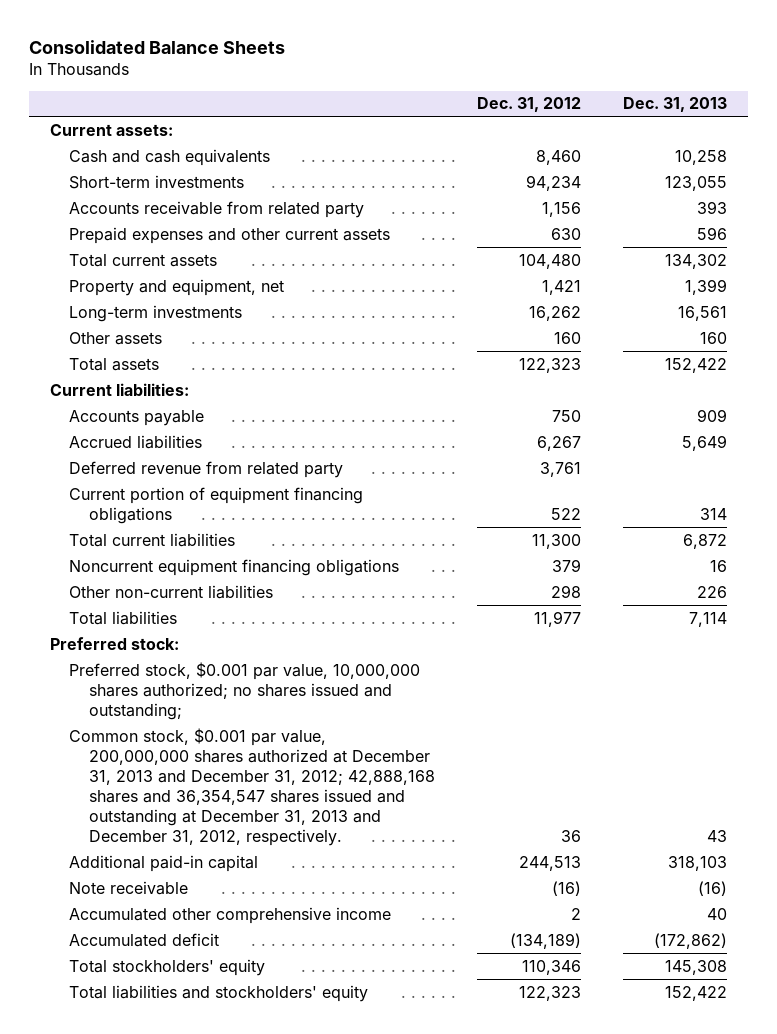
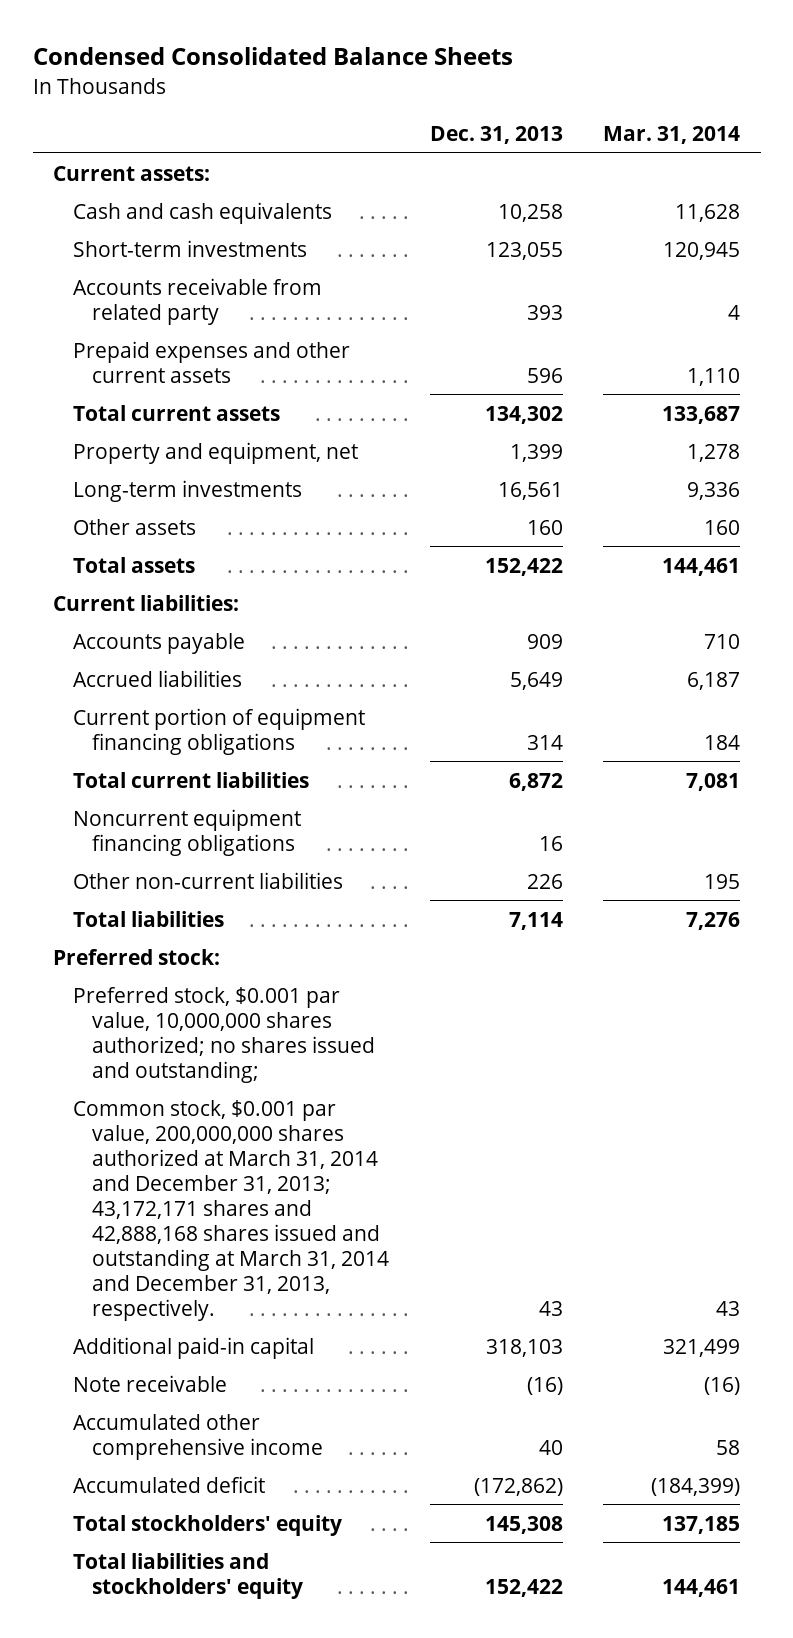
[29,39,286,54] Consolidated Balance Sheets -> [32,47,513,66] Condensed Consolidated Balance Sheets
[476,97,581,113] Dec. 31, 2012 -> none
none -> [603,126,741,145] Mar. 31, 2014
[69,460,344,478] Deferred revenue from related party -> none
[69,727,435,846] Common stock, $0.001 par value, 200,000,000 shares authorized at December 31, 2013 and December 31, 2012; 42,888,168 shares and 36,354,547 shares issued and outstanding at December 31, 2013 and December 31, 2012, respectively. -> [72,1099,390,1321] Common stock, $0.001 par value, 200,000,000 shares authorized at March 31, 2014 and December 31, 2013; 43,172,171 shares and 42,888,168 shares issued and outstanding at March 31, 2014 and December 31, 2013, respectively.

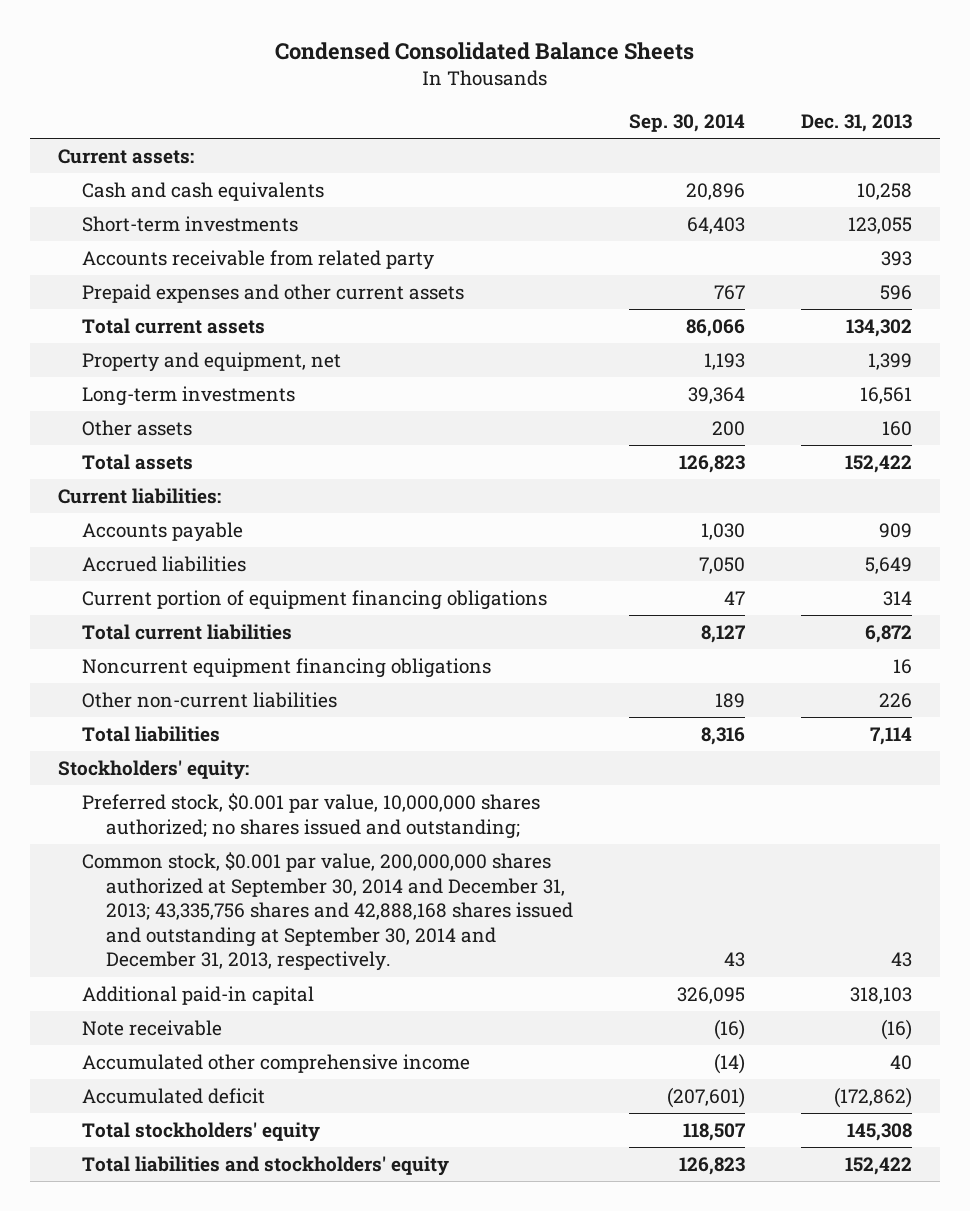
[603,126,741,145] Mar. 31, 2014 -> none
none -> [629,113,746,132] Sep. 30, 2014
[53,948,221,965] Preferred stock: -> none
none -> [57,760,249,781] Stockholders' equity:
[72,1099,390,1321] Common stock, $0.001 par value, 200,000,000 shares authorized at March 31, 2014 and December 31, 2013; 43,172,171 shares and 42,888,168 shares issued and outstanding at March 31, 2014 and December 31, 2013, respectively. -> [81,852,573,972] Common stock, $0.001 par value, 200,000,000 shares authorized at September 30, 2014 and December 31, 2013; 43,335,756 shares and 42,888,168 shares issued and outstanding at September 30, 2014 and December 31, 2013, respectively.

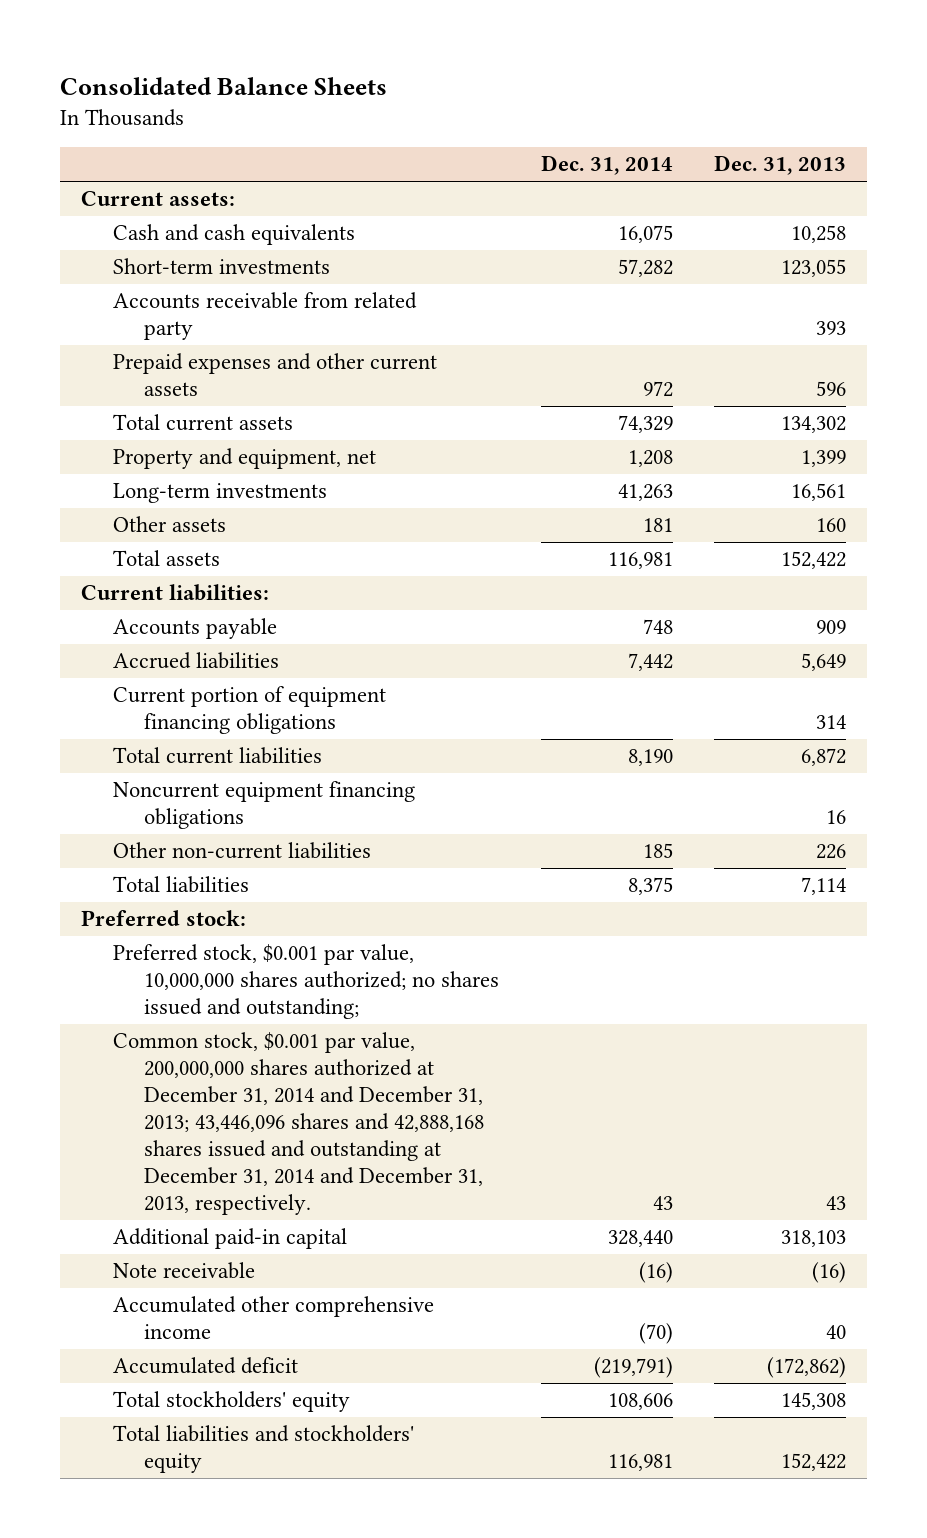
[275,42,695,61] Condensed Consolidated Balance Sheets -> [60,76,388,95] Consolidated Balance Sheets
[629,113,746,132] Sep. 30, 2014 -> none
none -> [540,155,673,176] Dec. 31, 2014
[57,760,249,781] Stockholders' equity: -> none
none -> [80,910,246,927] Preferred stock:
[81,852,573,972] Common stock, $0.001 par value, 200,000,000 shares authorized at September 30, 2014 and December 31, 2013; 43,335,756 shares and 42,888,168 shares issued and outstanding at September 30, 2014 and December 31, 2013, respectively. -> [112,1032,485,1215] Common stock, $0.001 par value, 200,000,000 shares authorized at December 31, 2014 and December 31, 2013; 43,446,096 shares and 42,888,168 shares issued and outstanding at December 31, 2014 and December 31, 2013, respectively.

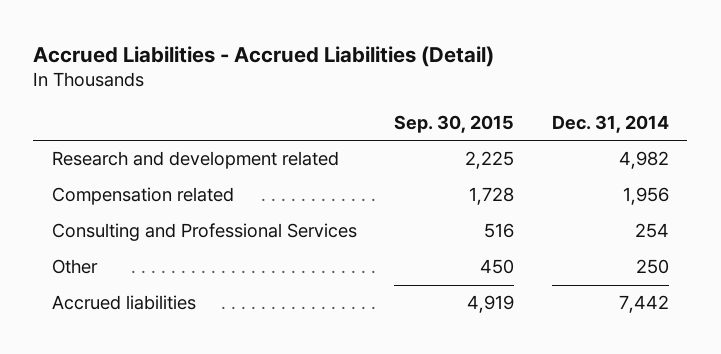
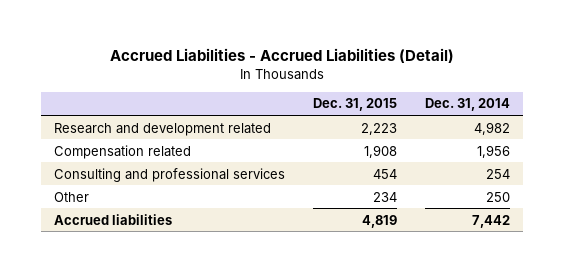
[394,115,515,134] Sep. 30, 2015 -> none
none -> [312,98,397,112] Dec. 31, 2015
[51,223,357,242] Consulting and Professional Services -> [54,167,286,182] Consulting and professional services

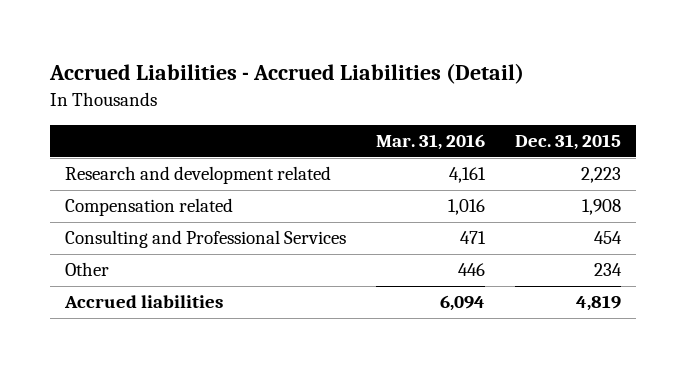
[424,98,510,112] Dec. 31, 2014 -> none
none -> [376,134,486,151] Mar. 31, 2016
[54,167,286,182] Consulting and professional services -> [65,230,347,249] Consulting and Professional Services

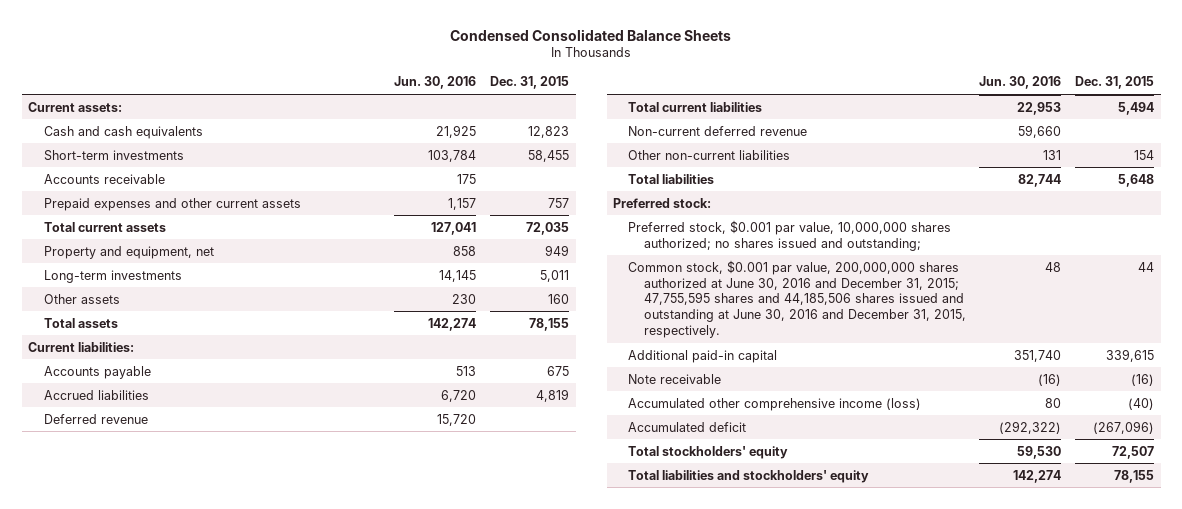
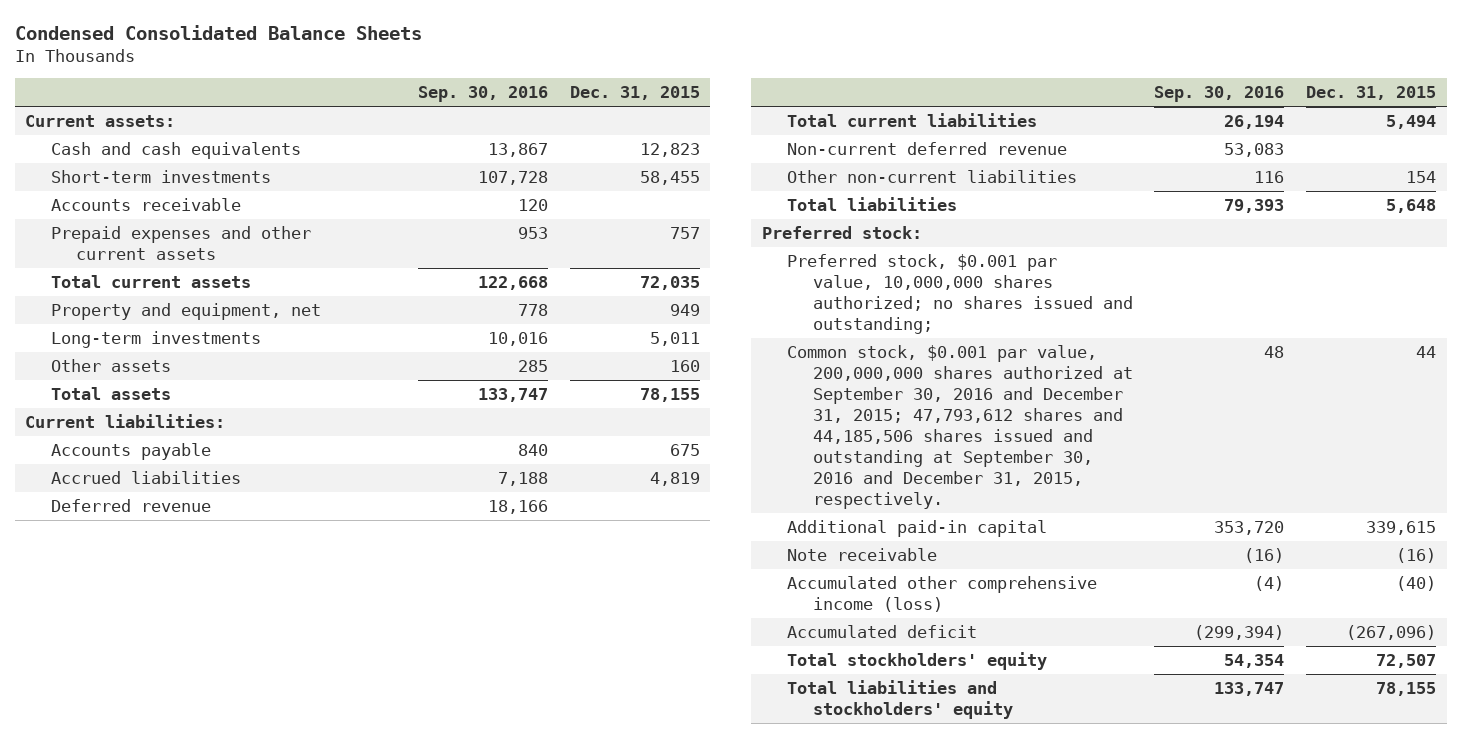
[394,76,477,90] Jun. 30, 2016 -> none
none -> [417,86,548,103] Sep. 30, 2016
[628,259,966,339] Common stock, $0.001 par value, 200,000,000 shares authorized at June 30, 2016 and December 31, 2015; 47,755,595 shares and 44,185,506 shares issued and outstanding at June 30, 2016 and December 31, 2015, respectively. -> [787,344,1133,509] Common stock, $0.001 par value, 200,000,000 shares authorized at September 30, 2016 and December 31, 2015; 47,793,612 shares and 44,185,506 shares issued and outstanding at September 30, 2016 and December 31, 2015, respectively.

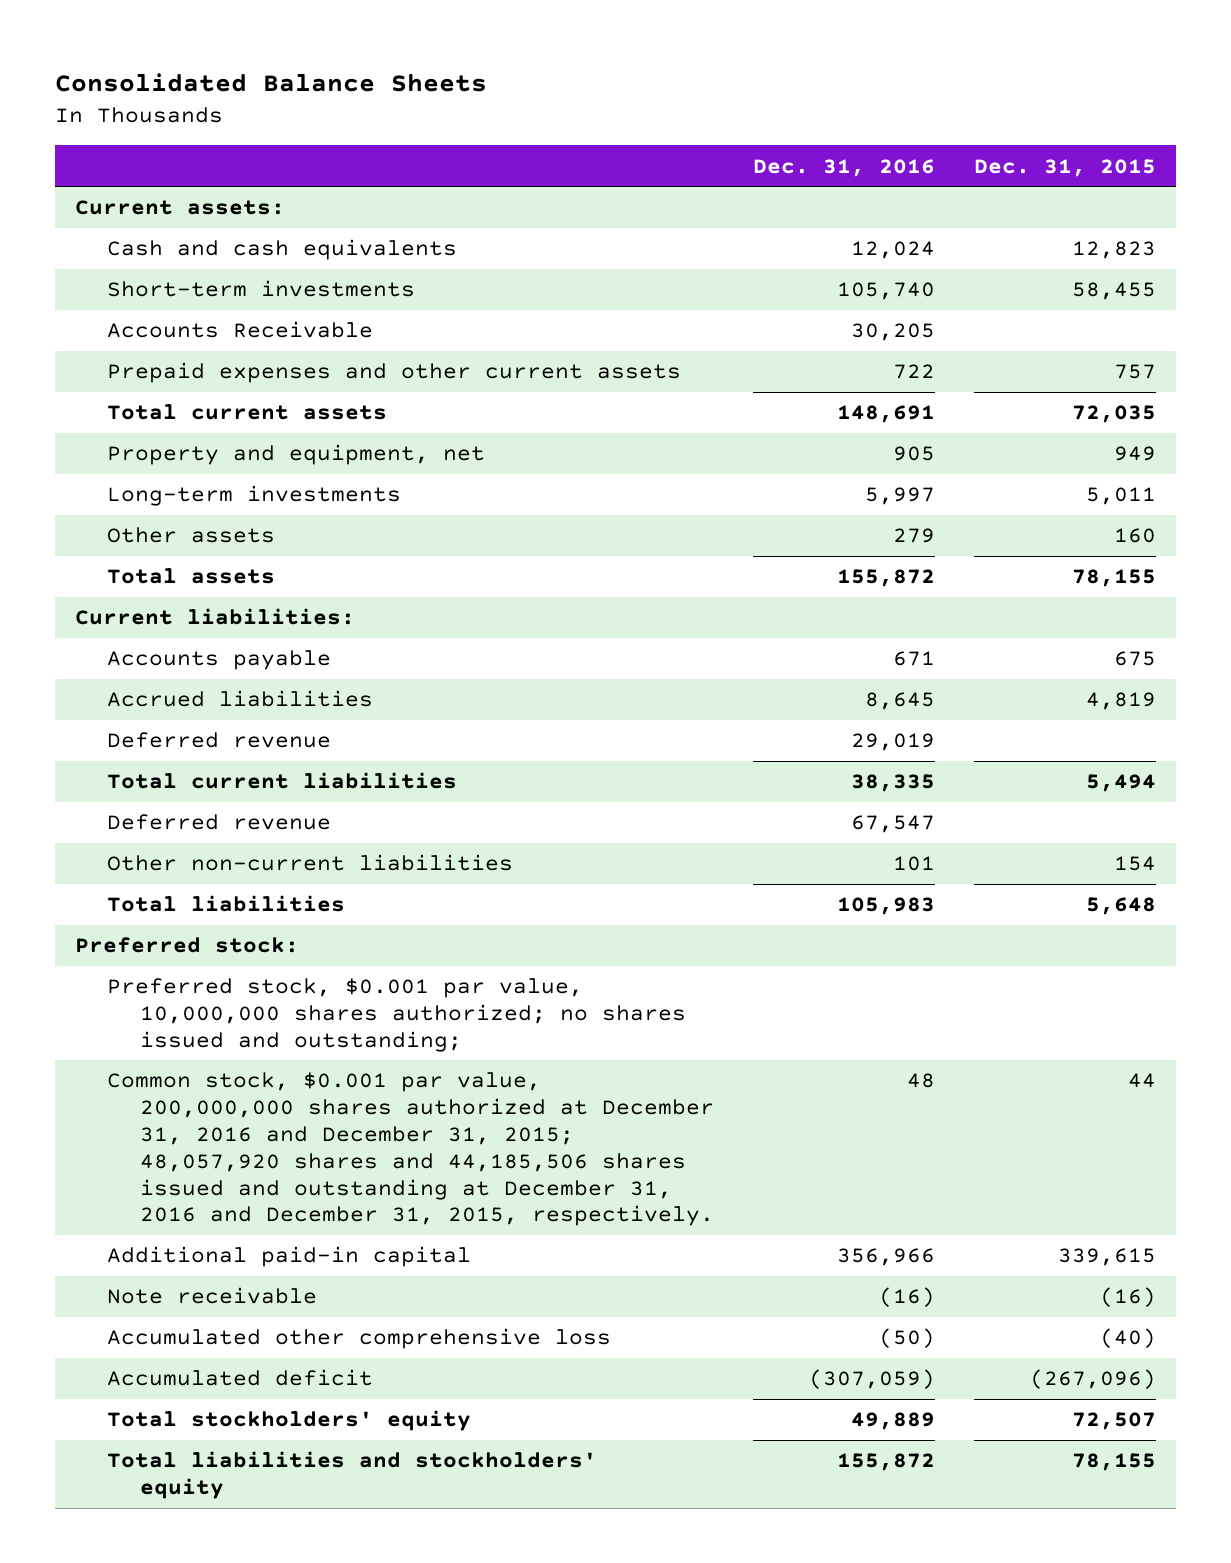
[14,24,422,40] Condensed Consolidated Balance Sheets -> [55,72,488,92] Consolidated Balance Sheets
[417,86,548,103] Sep. 30, 2016 -> none
none -> [753,158,936,177] Dec. 31, 2016
[50,197,241,211] Accounts receivable -> [107,321,374,339] Accounts Receivable
[787,141,1068,155] Non-current deferred revenue -> [107,814,332,831] Deferred revenue
[787,344,1133,509] Common stock, $0.001 par value, 200,000,000 shares authorized at September 30, 2016 and December 31, 2015; 47,793,612 shares and 44,185,506 shares issued and outstanding at September 30, 2016 and December 31, 2015, respectively. -> [107,1072,714,1227] Common stock, $0.001 par value, 200,000,000 shares authorized at December 31, 2016 and December 31, 2015; 48,057,920 shares and 44,185,506 shares issued and outstanding at December 31, 2016 and December 31, 2015, respectively.
[787,575,1098,612] Accumulated other comprehensive income (loss) -> [107,1328,612,1350] Accumulated other comprehensive loss

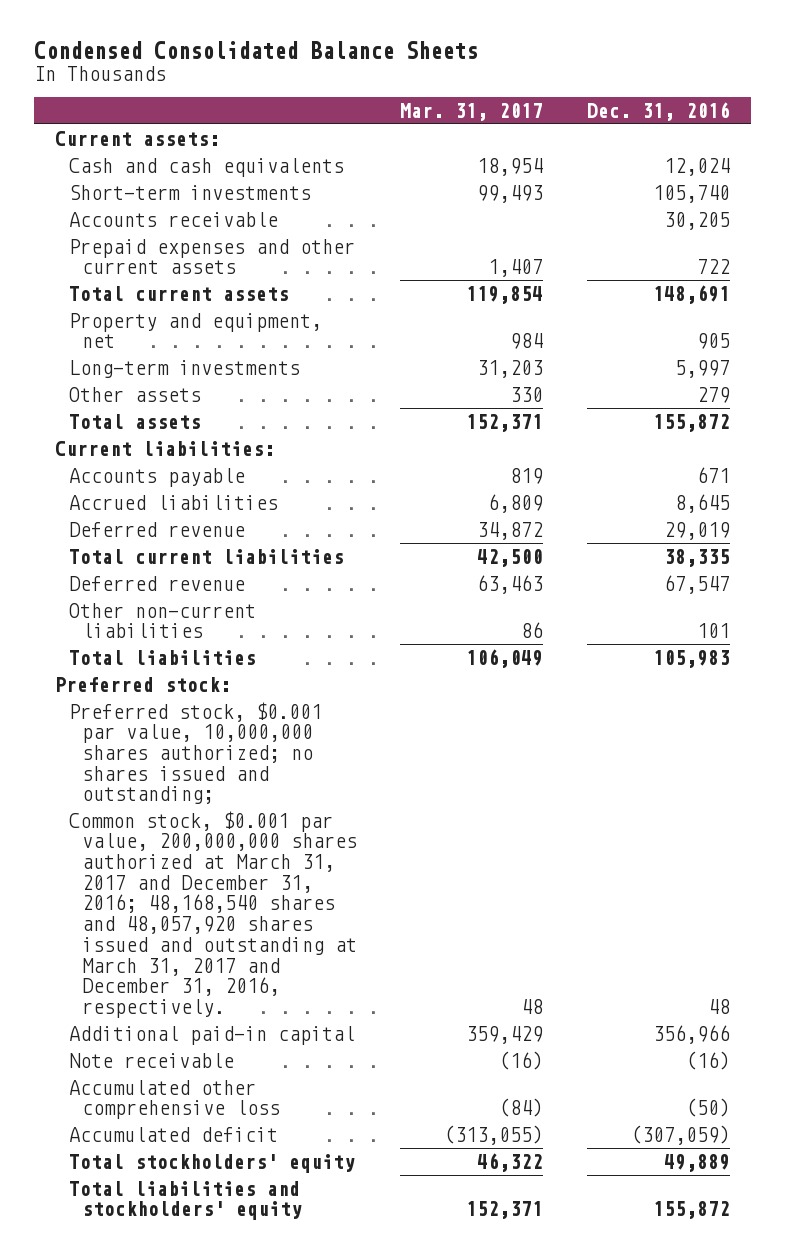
[55,72,488,92] Consolidated Balance Sheets -> [33,40,478,59] Condensed Consolidated Balance Sheets
[974,158,1157,177] Dec. 31, 2015 -> none
none -> [400,102,544,121] Mar. 31, 2017
[107,321,374,339] Accounts Receivable -> [68,211,278,227] Accounts receivable
[107,1072,714,1227] Common stock, $0.001 par value, 200,000,000 shares authorized at December 31, 2016 and December 31, 2015; 48,057,920 shares and 44,185,506 shares issued and outstanding at December 31, 2016 and December 31, 2015, respectively. -> [68,810,358,1018] Common stock, $0.001 par value, 200,000,000 shares authorized at March 31, 2017 and December 31, 2016; 48,168,540 shares and 48,057,920 shares issued and outstanding at March 31, 2017 and December 31, 2016, respectively.

